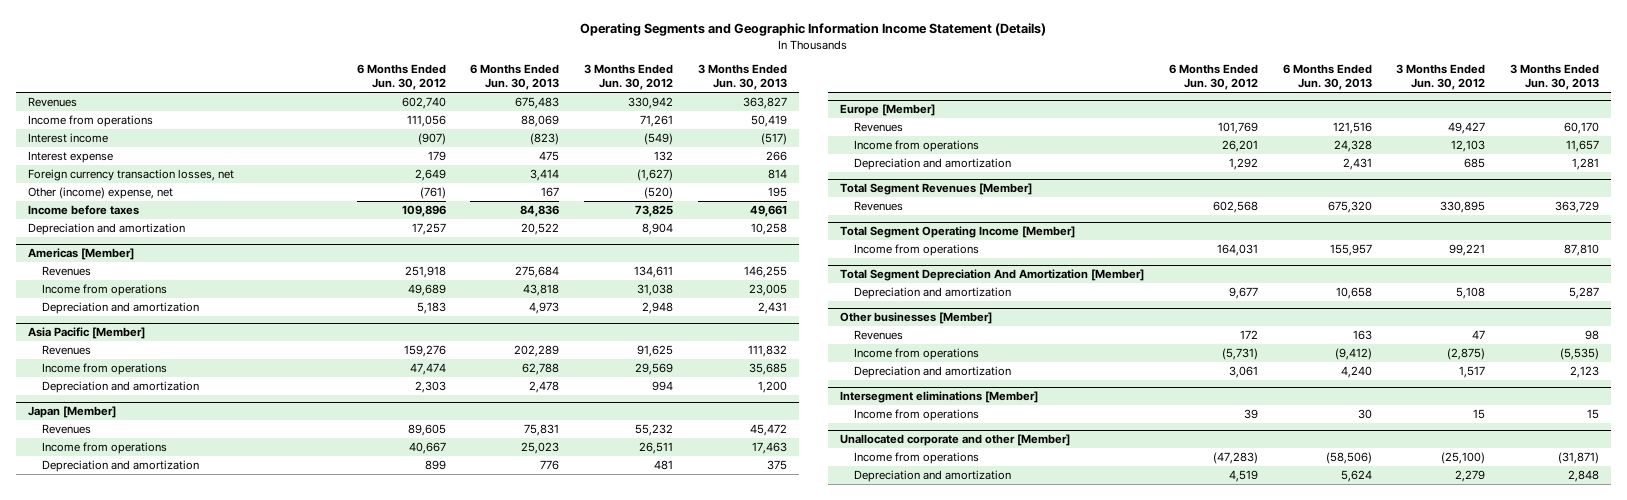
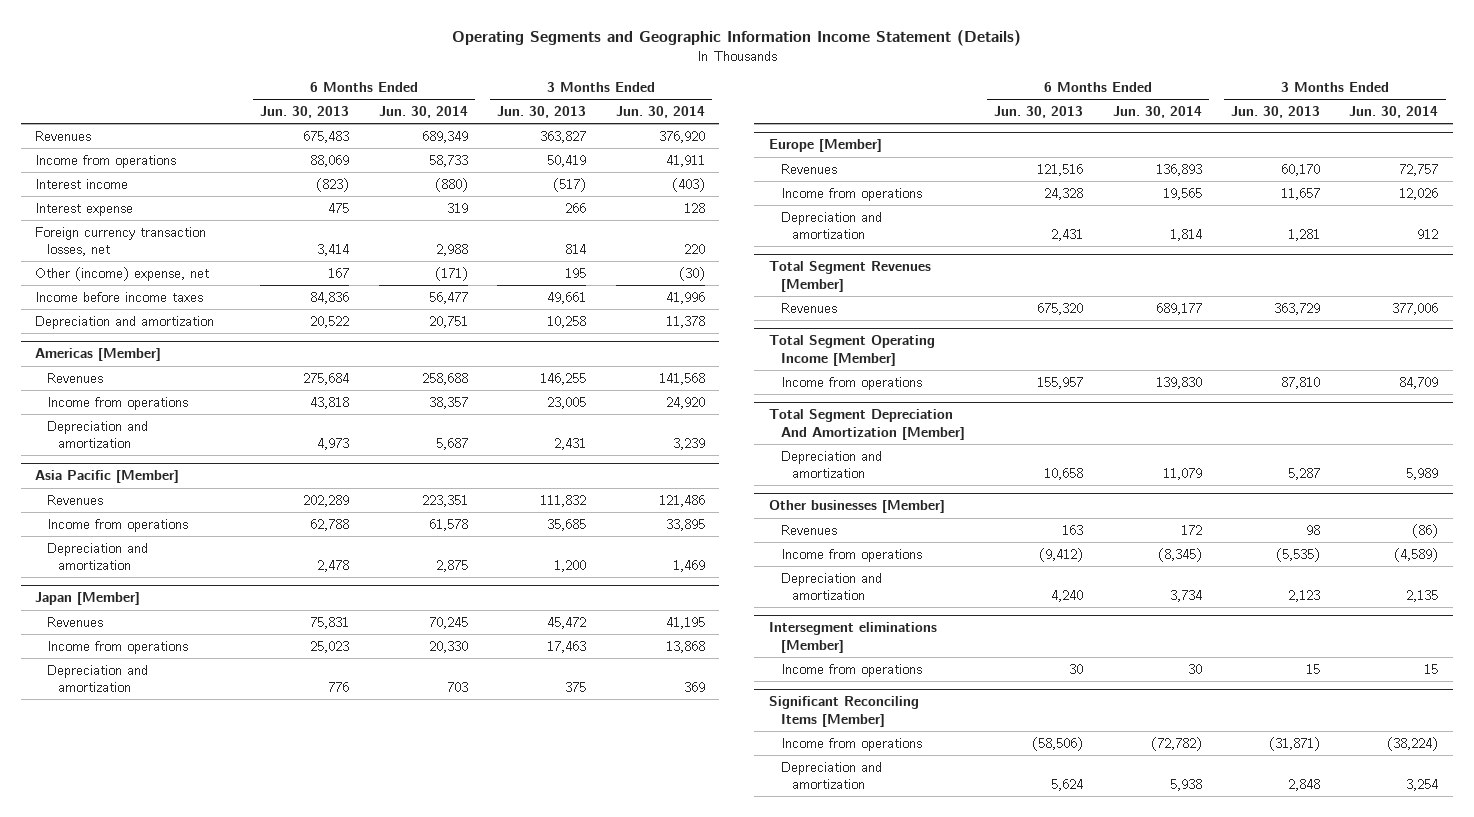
[356,63,446,91] 6 Months Ended Jun. 30, 2012 -> none
[584,63,674,91] 3 Months Ended Jun. 30, 2012 -> none
none -> [378,106,468,119] Jun. 30, 2014
none -> [615,106,705,119] Jun. 30, 2014
[27,205,139,216] Income before taxes -> [35,291,204,302] Income before income taxes
[840,434,1071,447] Unallocated corporate and other [Member] -> none
none -> [769,696,920,727] Significant Reconciling Items [Member]

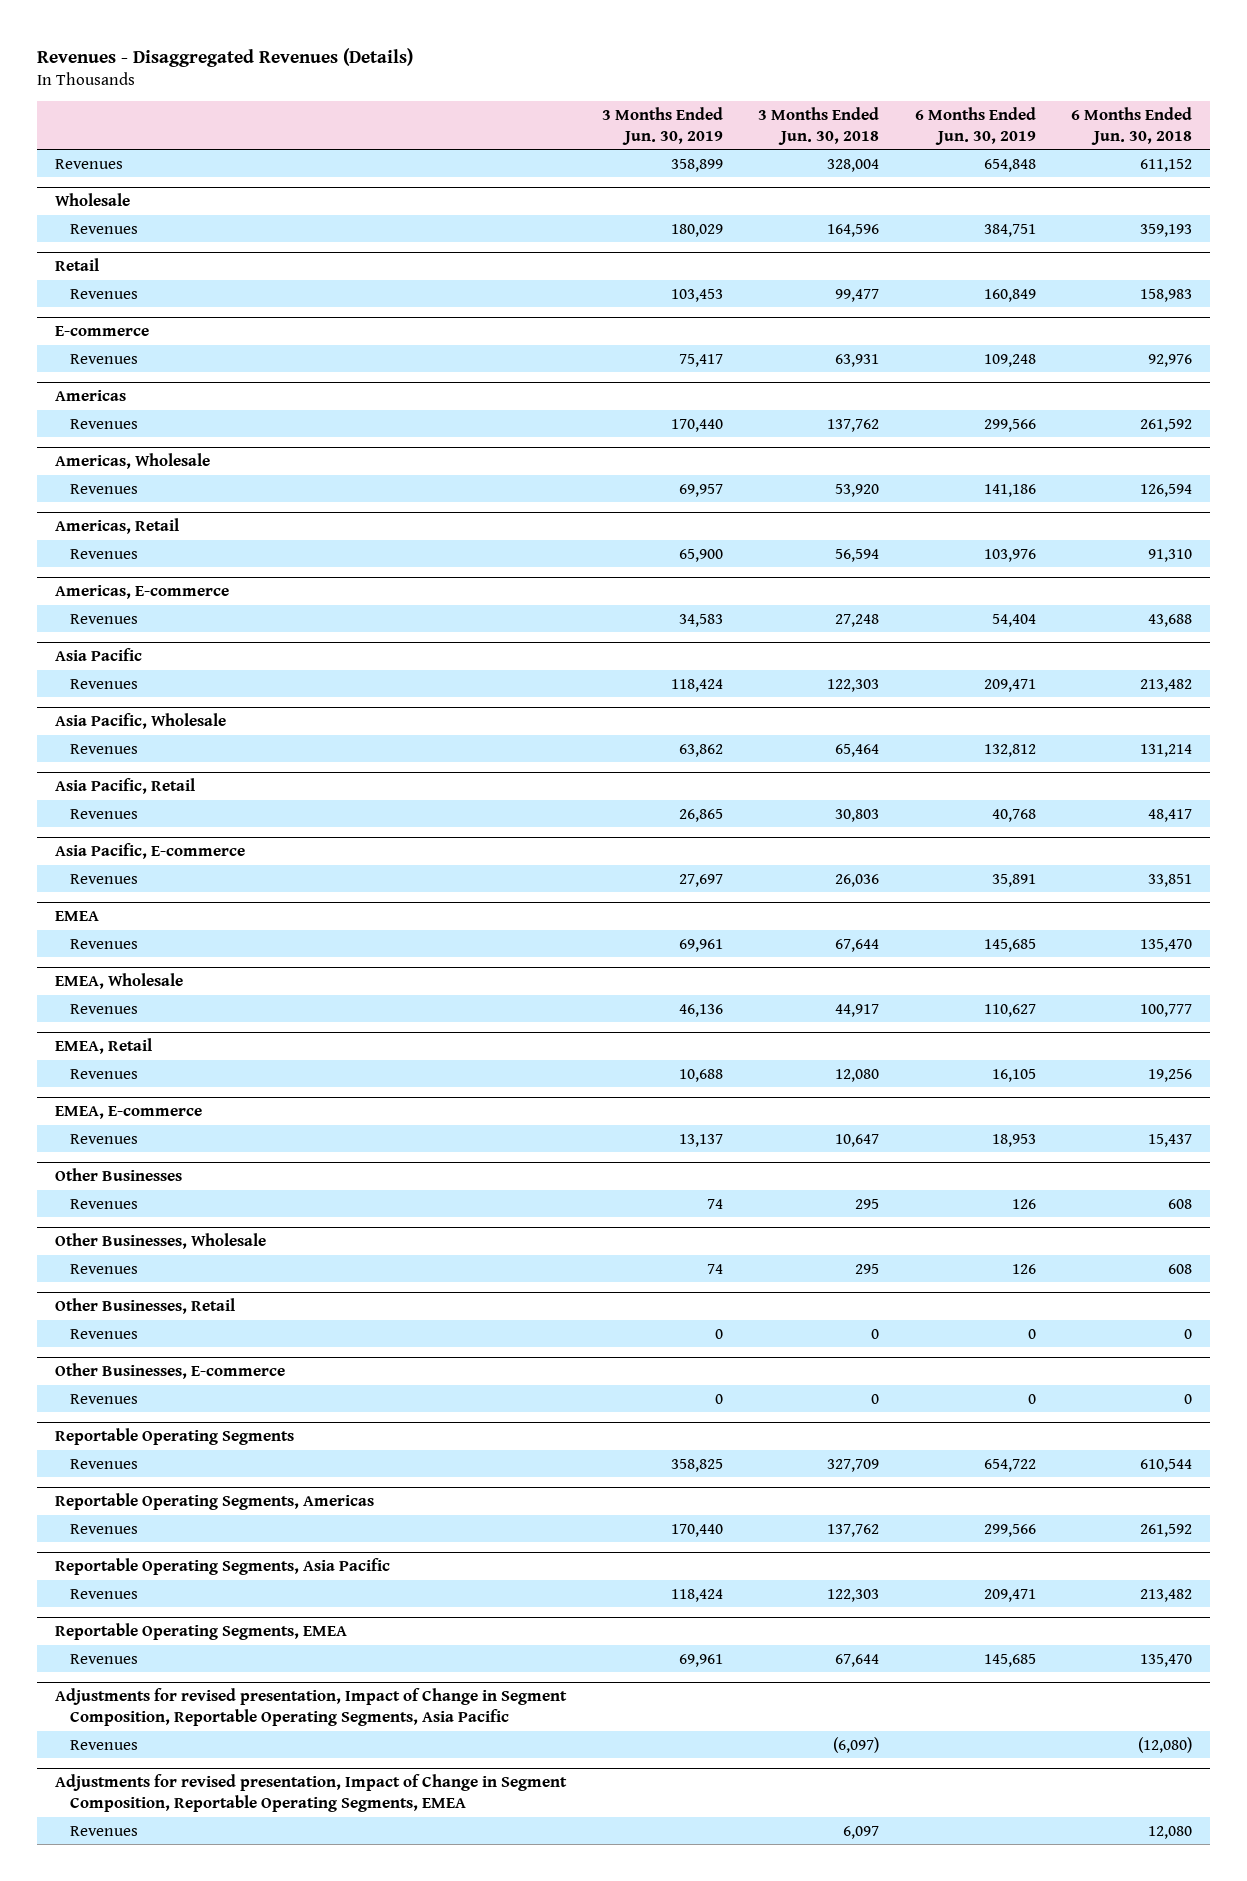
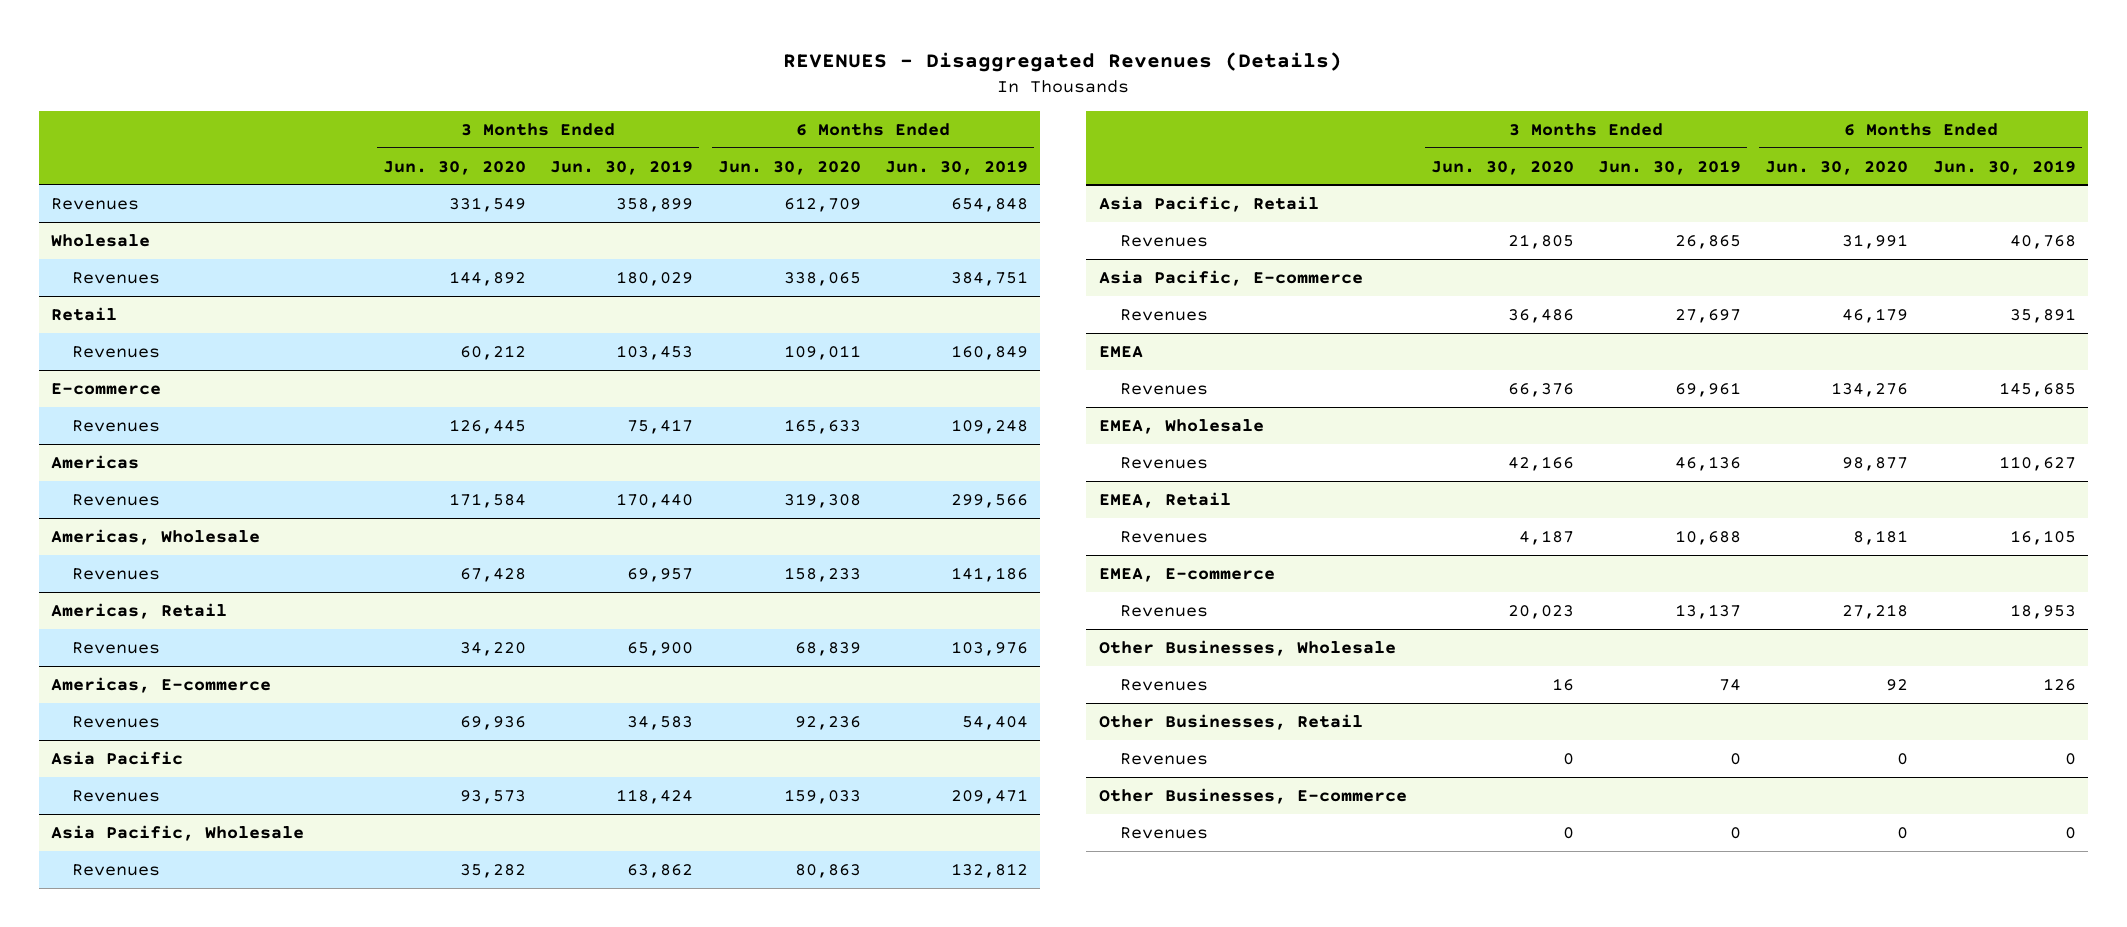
[37,47,414,67] Revenues - Disaggregated Revenues (Details) -> [783,52,1343,73] REVENUES - Disaggregated Revenues (Details)
[758,106,880,145] 3 Months Ended Jun. 30, 2018 -> none
[1071,106,1193,145] 6 Months Ended Jun. 30, 2018 -> none
none -> [383,160,527,175] Jun. 30, 2020
none -> [717,160,861,175] Jun. 30, 2020
[54,1168,182,1182] Other Businesses -> none
[69,1198,138,1209] Revenues -> none
[54,1428,294,1446] Reportable Operating Segments -> none
[69,1458,138,1469] Revenues -> none
[54,1493,374,1511] Reportable Operating Segments, Americas -> none
[69,1523,138,1534] Revenues -> none
[54,1558,390,1576] Reportable Operating Segments, Asia Pacific -> none
[69,1588,138,1599] Revenues -> none
[54,1623,347,1641] Reportable Operating Segments, EMEA -> none
[69,1653,138,1664] Revenues -> none
[54,1688,567,1727] Adjustments for revised presentation, Impact of Change in Segment Composition, Reportable Operating Segments, Asia Pacific -> none
[69,1739,138,1750] Revenues -> none
[54,1774,567,1813] Adjustments for revised presentation, Impact of Change in Segment Composition, Reportable Operating Segments, EMEA -> none
[69,1825,138,1836] Revenues -> none

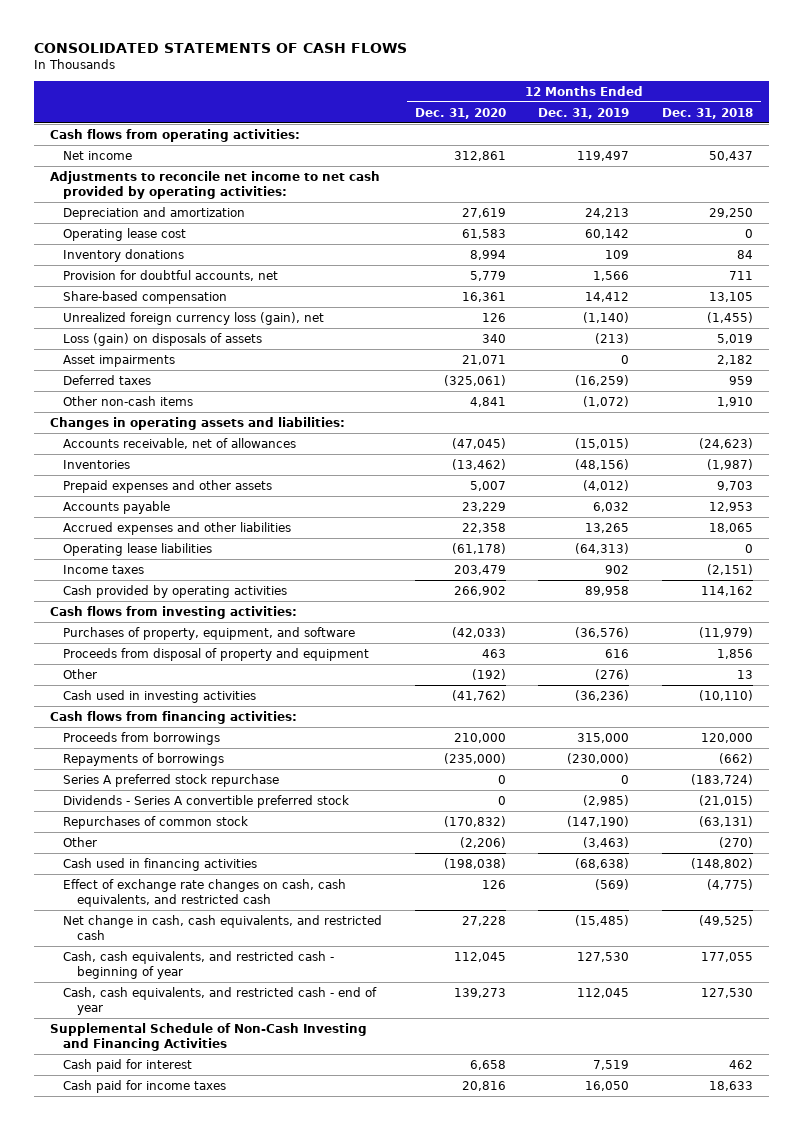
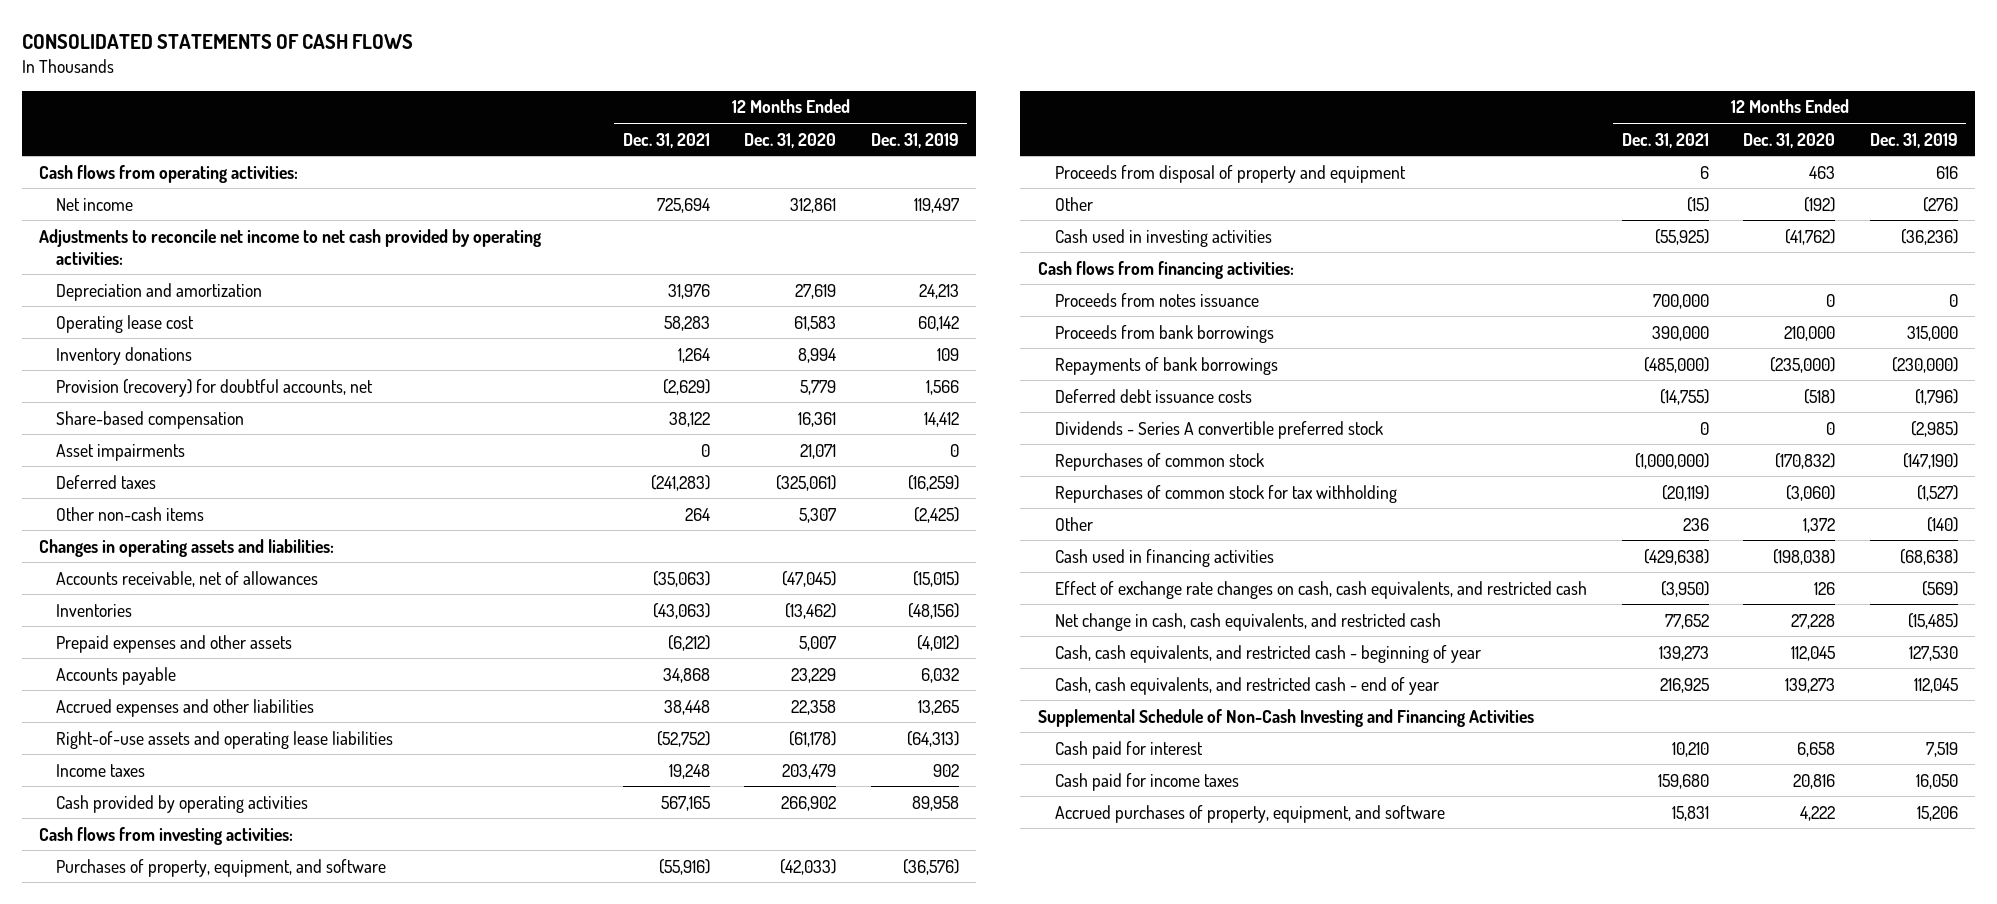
[661,107,753,119] Dec. 31, 2018 -> none
none -> [622,132,710,148] Dec. 31, 2021
[63,269,279,281] Provision for doubtful accounts, net -> [56,378,374,397] Provision (recovery) for doubtful accounts, net
[63,311,325,325] Unrealized foreign currency loss (gain), net -> none
[63,332,263,346] Loss (gain) on disposals of assets -> none
[469,396,506,407] 4,841 -> [799,507,837,523] 5,307
[583,395,630,407] (1,072) -> [913,506,959,523] (2,425)
[63,542,213,556] Operating lease liabilities -> [56,730,394,749] Right-of-use assets and operating lease liabilities
[63,773,280,787] Series A preferred stock repurchase -> none
none -> [1054,292,1259,307] Proceeds from notes issuance
[63,731,221,745] Proceeds from borrowings -> [1054,324,1274,343] Proceeds from bank borrowings
[63,752,225,766] Repayments of borrowings -> [1054,356,1278,375] Repayments of bank borrowings
none -> [1054,388,1252,403] Deferred debt issuance costs
none -> [1054,484,1397,503] Repurchases of common stock for tax withholding
[459,836,506,848] (2,206) -> [1803,517,1836,533] 1,372
[583,836,630,848] (3,463) -> [1926,516,1958,532] (140)
none -> [1054,804,1445,823] Accrued purchases of property, equipment, and software

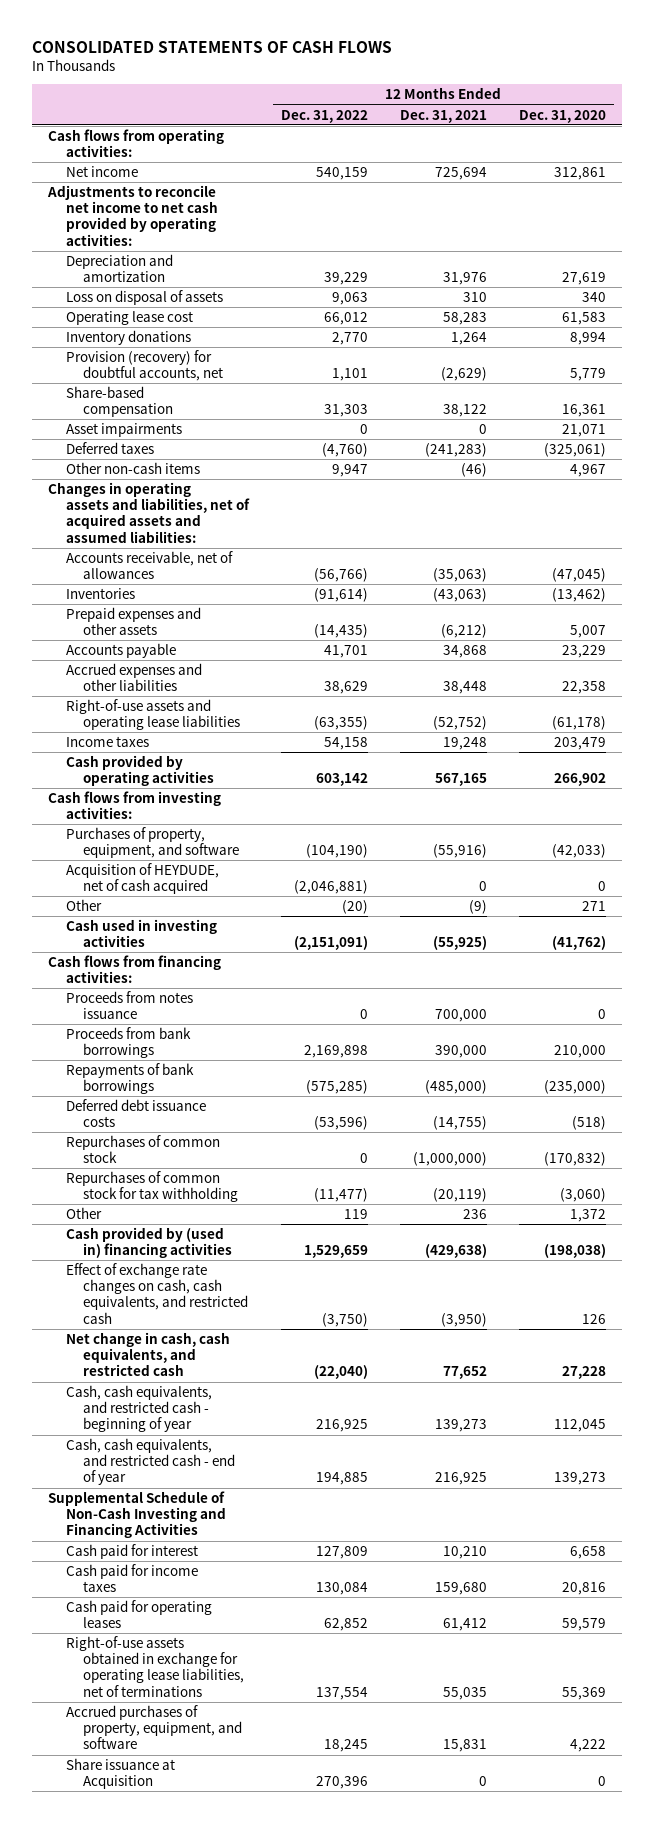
[870,132,959,148] Dec. 31, 2019 -> none
none -> [280,109,368,123] Dec. 31, 2022
none -> [65,289,223,305] Loss on disposal of assets
[684,507,710,521] 264 -> [460,462,487,477] (46)
[799,507,837,523] 5,307 -> [570,463,607,477] 4,967
[38,538,334,557] Changes in operating assets and liabilities: -> [48,481,250,543] Changes in operating assets and liabilities, net of acquired assets and assumed liabilities:
[1054,164,1406,183] Proceeds from disposal of property and equipment -> none
none -> [65,862,219,895] Acquisition of HEYDUDE, net of cash acquired
[1686,196,1709,212] (15) -> [468,899,487,914] (9)
[1804,196,1836,212] (192) -> [582,900,607,911] 271
[1054,420,1383,439] Dividends - Series A convertible preferred stock -> none
[1054,548,1274,567] Cash used in financing activities -> [65,1226,233,1259] Cash provided by (used in) financing activities
none -> [65,1599,212,1629] Cash paid for operating leases
none -> [65,1635,245,1697] Right-of-use assets obtained in exchange for operating lease liabilities, net of terminations
none -> [65,1757,175,1790] Share issuance at Acquisition

